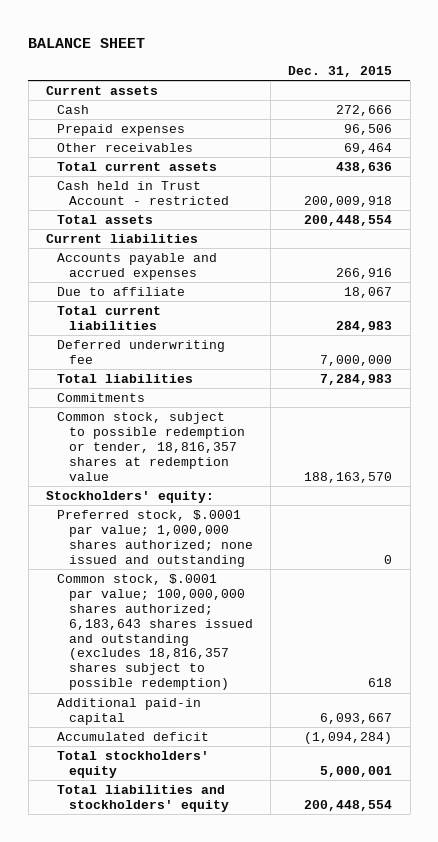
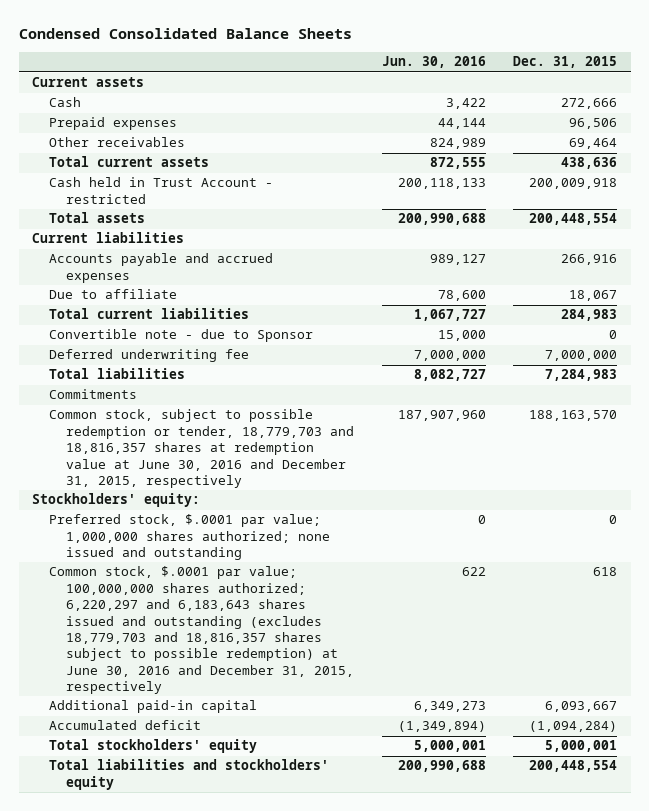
[28,38,146,49] BALANCE SHEET -> [18,27,352,39] Condensed Consolidated Balance Sheets
none -> [381,56,486,69] Jun. 30, 2016
none -> [49,329,314,343] Convertible note - due to Sponsor
[57,411,245,481] Common stock, subject to possible redemption or tender, 18,816,357 shares at redemption value -> [49,409,355,488] Common stock, subject to possible redemption or tender, 18,779,703 and 18,816,357 shares at redemption value at June 30, 2016 and December 31, 2015, respectively
[57,573,253,691] Common stock, $.0001 par value; 100,000,000 shares authorized; 6,183,643 shares issued and outstanding (excludes 18,816,357 shares subject to possible redemption) -> [49,566,355,694] Common stock, $.0001 par value; 100,000,000 shares authorized; 6,220,297 and 6,183,643 shares issued and outstanding (excludes 18,779,703 and 18,816,357 shares subject to possible redemption) at June 30, 2016 and December 31, 2015, respectively

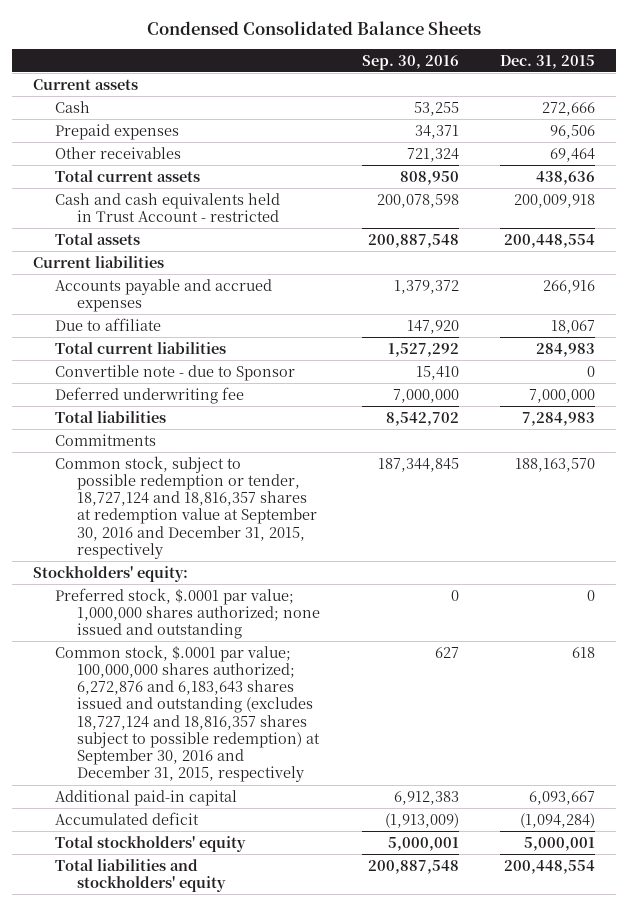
[381,56,486,69] Jun. 30, 2016 -> none
none -> [361,54,459,70] Sep. 30, 2016
[49,177,274,204] Cash held in Trust Account - restricted -> [55,192,281,222] Cash and cash equivalents held in Trust Account - restricted
[49,409,355,488] Common stock, subject to possible redemption or tender, 18,779,703 and 18,816,357 shares at redemption value at June 30, 2016 and December 31, 2015, respectively -> [55,455,317,559] Common stock, subject to possible redemption or tender, 18,727,124 and 18,816,357 shares at redemption value at September 30, 2016 and December 31, 2015, respectively
[49,566,355,694] Common stock, $.0001 par value; 100,000,000 shares authorized; 6,220,297 and 6,183,643 shares issued and outstanding (excludes 18,779,703 and 18,816,357 shares subject to possible redemption) at June 30, 2016 and December 31, 2015, respectively -> [55,644,320,783] Common stock, $.0001 par value; 100,000,000 shares authorized; 6,272,876 and 6,183,643 shares issued and outstanding (excludes 18,727,124 and 18,816,357 shares subject to possible redemption) at September 30, 2016 and December 31, 2015, respectively

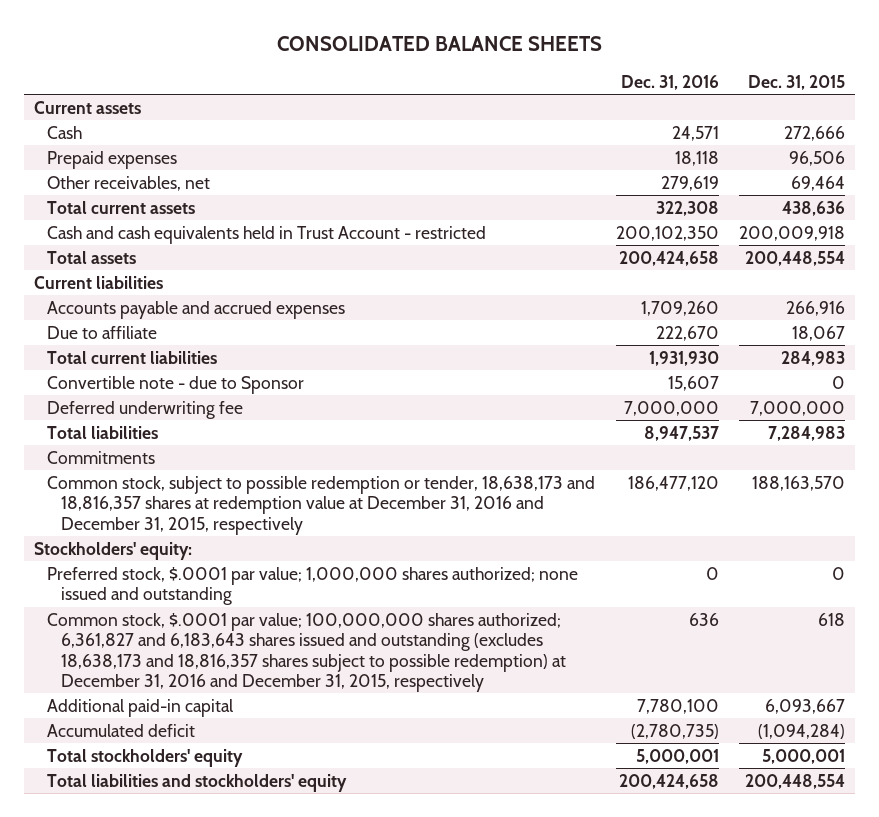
[147,20,482,35] Condensed Consolidated Balance Sheets -> [277,36,603,52] CONSOLIDATED BALANCE SHEETS
[361,54,459,70] Sep. 30, 2016 -> none
none -> [620,74,719,90] Dec. 31, 2016
[55,146,182,159] Other receivables -> [47,175,211,191] Other receivables, net
[55,455,317,559] Common stock, subject to possible redemption or tender, 18,727,124 and 18,816,357 shares at redemption value at September 30, 2016 and December 31, 2015, respectively -> [47,475,596,535] Common stock, subject to possible redemption or tender, 18,638,173 and 18,816,357 shares at redemption value at December 31, 2016 and December 31, 2015, respectively
[55,644,320,783] Common stock, $.0001 par value; 100,000,000 shares authorized; 6,272,876 and 6,183,643 shares issued and outstanding (excludes 18,727,124 and 18,816,357 shares subject to possible redemption) at September 30, 2016 and December 31, 2015, respectively -> [47,612,566,693] Common stock, $.0001 par value; 100,000,000 shares authorized; 6,361,827 and 6,183,643 shares issued and outstanding (excludes 18,638,173 and 18,816,357 shares subject to possible redemption) at December 31, 2016 and December 31, 2015, respectively

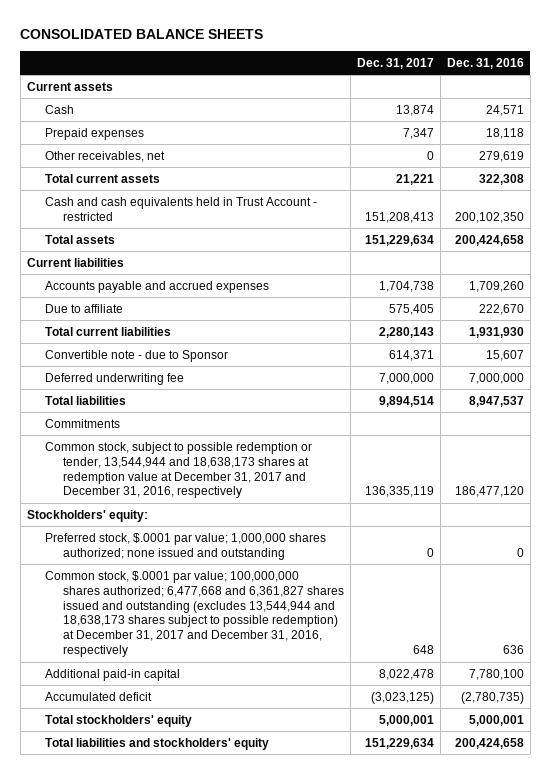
[747,74,845,90] Dec. 31, 2015 -> none
none -> [357,57,435,69] Dec. 31, 2017
[47,475,596,535] Common stock, subject to possible redemption or tender, 18,638,173 and 18,816,357 shares at redemption value at December 31, 2016 and December 31, 2015, respectively -> [44,441,312,499] Common stock, subject to possible redemption or tender, 13,544,944 and 18,638,173 shares at redemption value at December 31, 2017 and December 31, 2016, respectively
[47,612,566,693] Common stock, $.0001 par value; 100,000,000 shares authorized; 6,361,827 and 6,183,643 shares issued and outstanding (excludes 18,638,173 and 18,816,357 shares subject to possible redemption) at December 31, 2016 and December 31, 2015, respectively -> [44,570,345,658] Common stock, $.0001 par value; 100,000,000 shares authorized; 6,477,668 and 6,361,827 shares issued and outstanding (excludes 13,544,944 and 18,638,173 shares subject to possible redemption) at December 31, 2017 and December 31, 2016, respectively

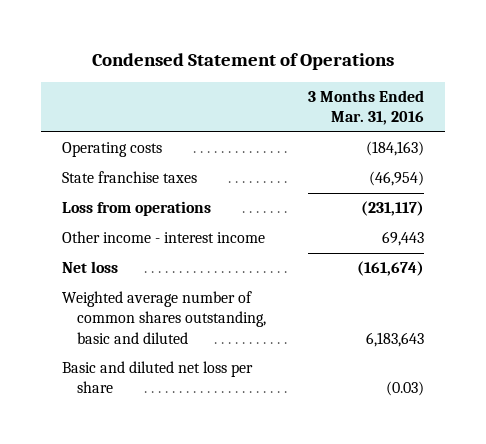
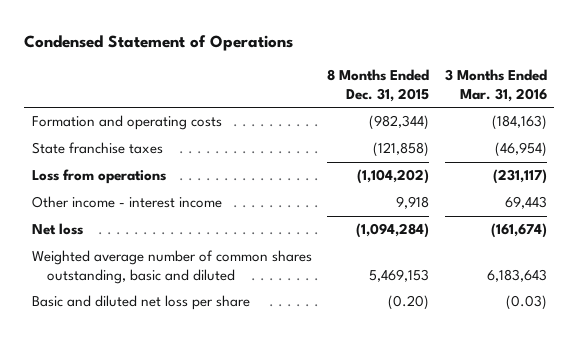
none -> [327,69,430,102] 8 Months Ended Dec. 31, 2015
[62,142,163,158] Operating costs -> [31,115,222,131] Formation and operating costs

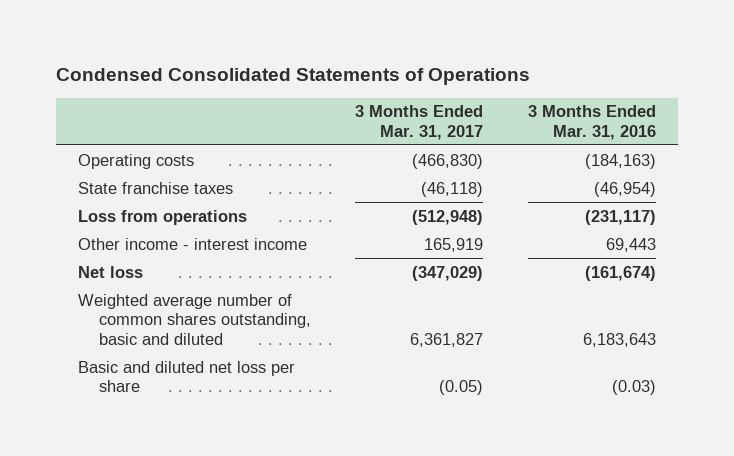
[23,34,293,51] Condensed Statement of Operations -> [55,68,530,86] Condensed Consolidated Statements of Operations
[327,69,430,102] 8 Months Ended Dec. 31, 2015 -> none
none -> [355,105,484,140] 3 Months Ended Mar. 31, 2017
[31,115,222,131] Formation and operating costs -> [77,153,194,169] Operating costs

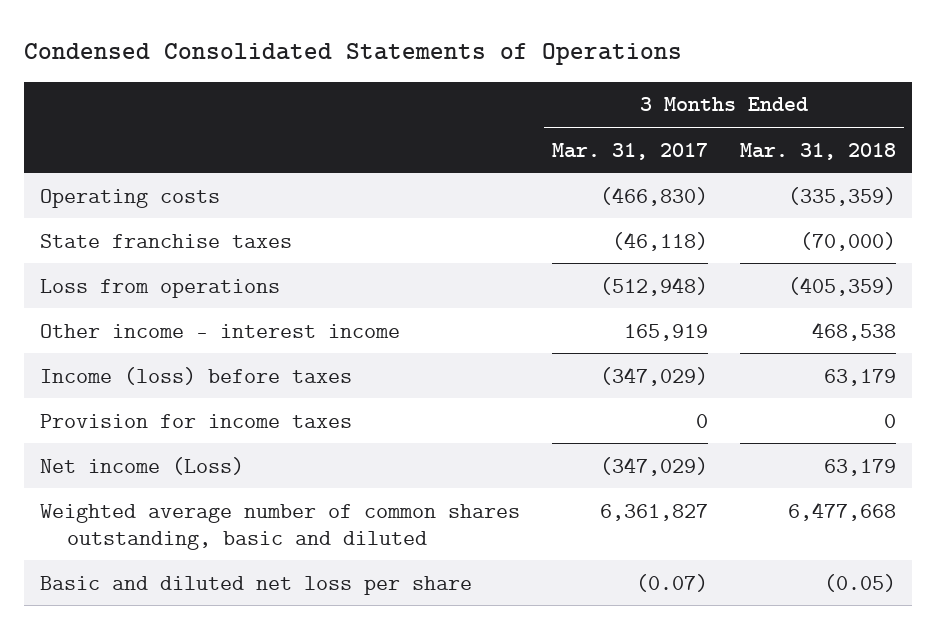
[527,105,656,140] 3 Months Ended Mar. 31, 2016 -> none
none -> [739,142,896,160] Mar. 31, 2018
none -> [39,366,352,385] Income (loss) before taxes
none -> [39,413,352,428] Provision for income taxes
[77,265,143,278] Net loss -> [39,456,244,475] Net income (Loss)
[439,380,484,396] (0.05) -> [635,573,708,592] (0.07)

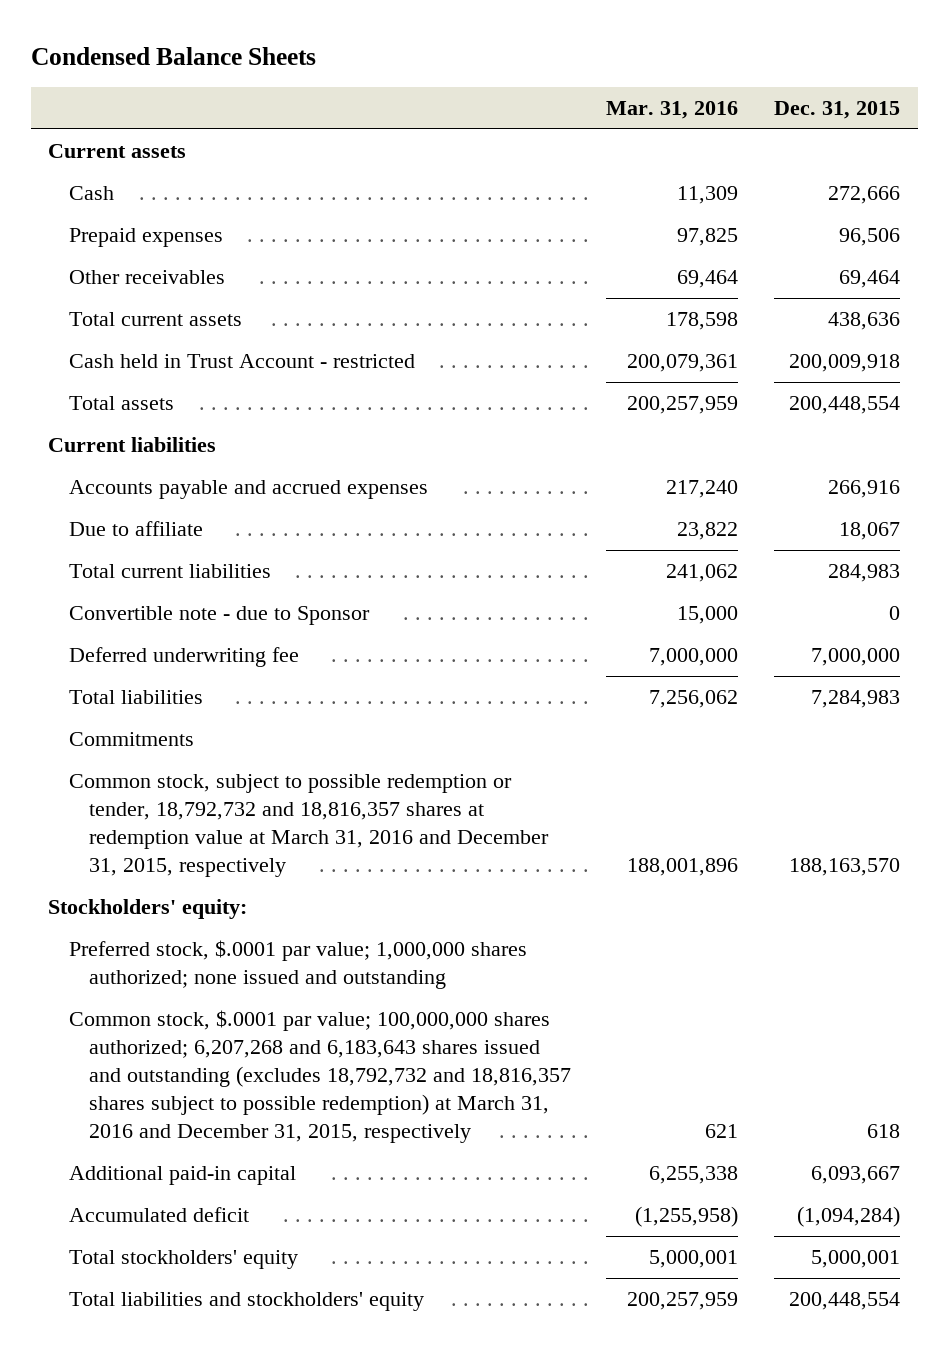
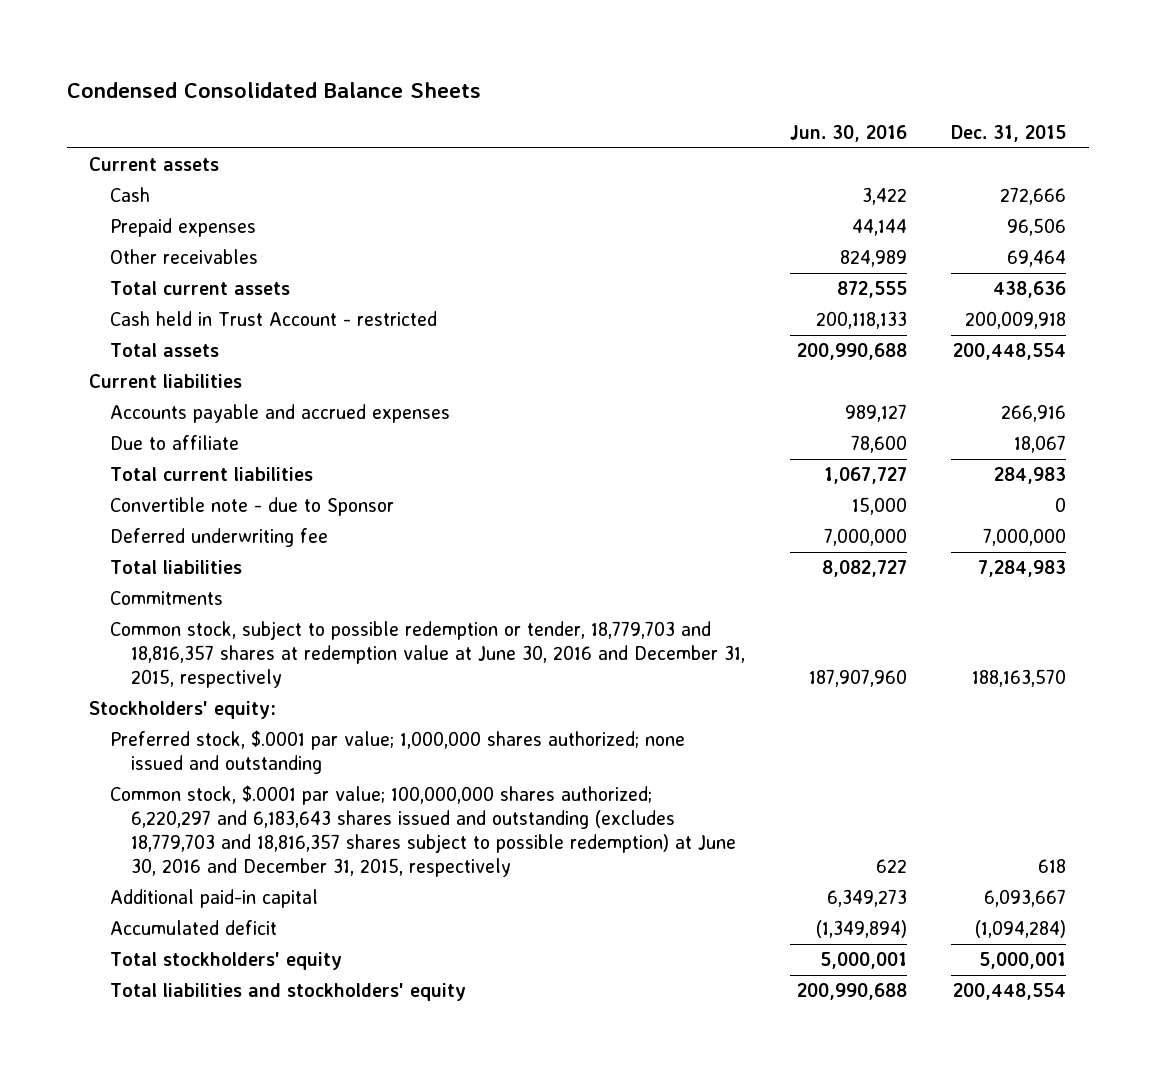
[30,46,316,65] Condensed Balance Sheets -> [66,81,481,98] Condensed Consolidated Balance Sheets
[606,100,739,119] Mar. 31, 2016 -> none
none -> [789,125,907,143] Jun. 30, 2016
[68,774,549,878] Common stock, subject to possible redemption or tender, 18,792,732 and 18,816,357 shares at redemption value at March 31, 2016 and December 31, 2015, respectively -> [109,620,745,689] Common stock, subject to possible redemption or tender, 18,779,703 and 18,816,357 shares at redemption value at June 30, 2016 and December 31, 2015, respectively
[68,1010,571,1144] Common stock, $.0001 par value; 100,000,000 shares authorized; 6,207,268 and 6,183,643 shares issued and outstanding (excludes 18,792,732 and 18,816,357 shares subject to possible redemption) at March 31, 2016 and December 31, 2015, respectively -> [109,784,736,878] Common stock, $.0001 par value; 100,000,000 shares authorized; 6,220,297 and 6,183,643 shares issued and outstanding (excludes 18,779,703 and 18,816,357 shares subject to possible redemption) at June 30, 2016 and December 31, 2015, respectively

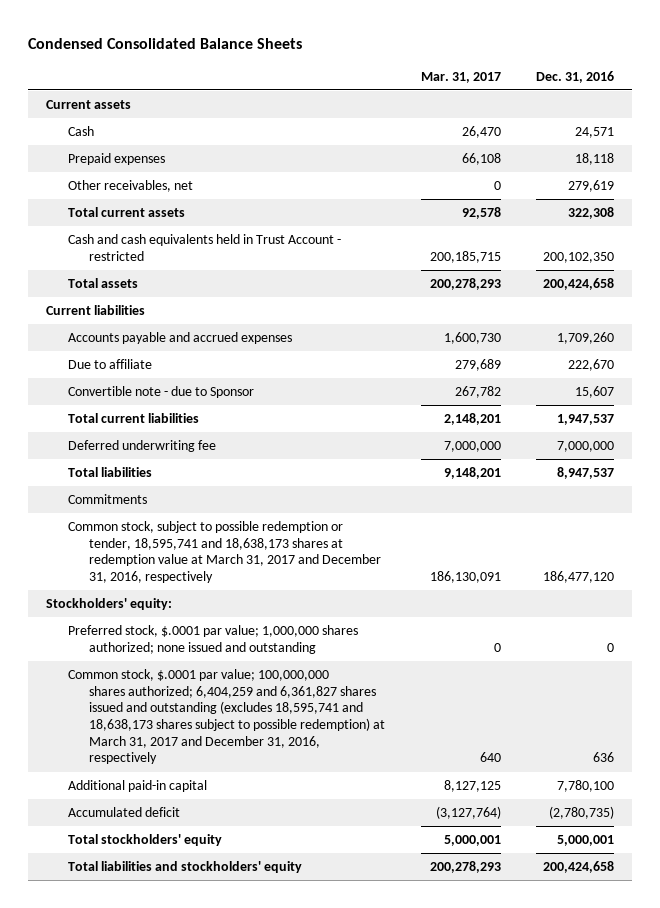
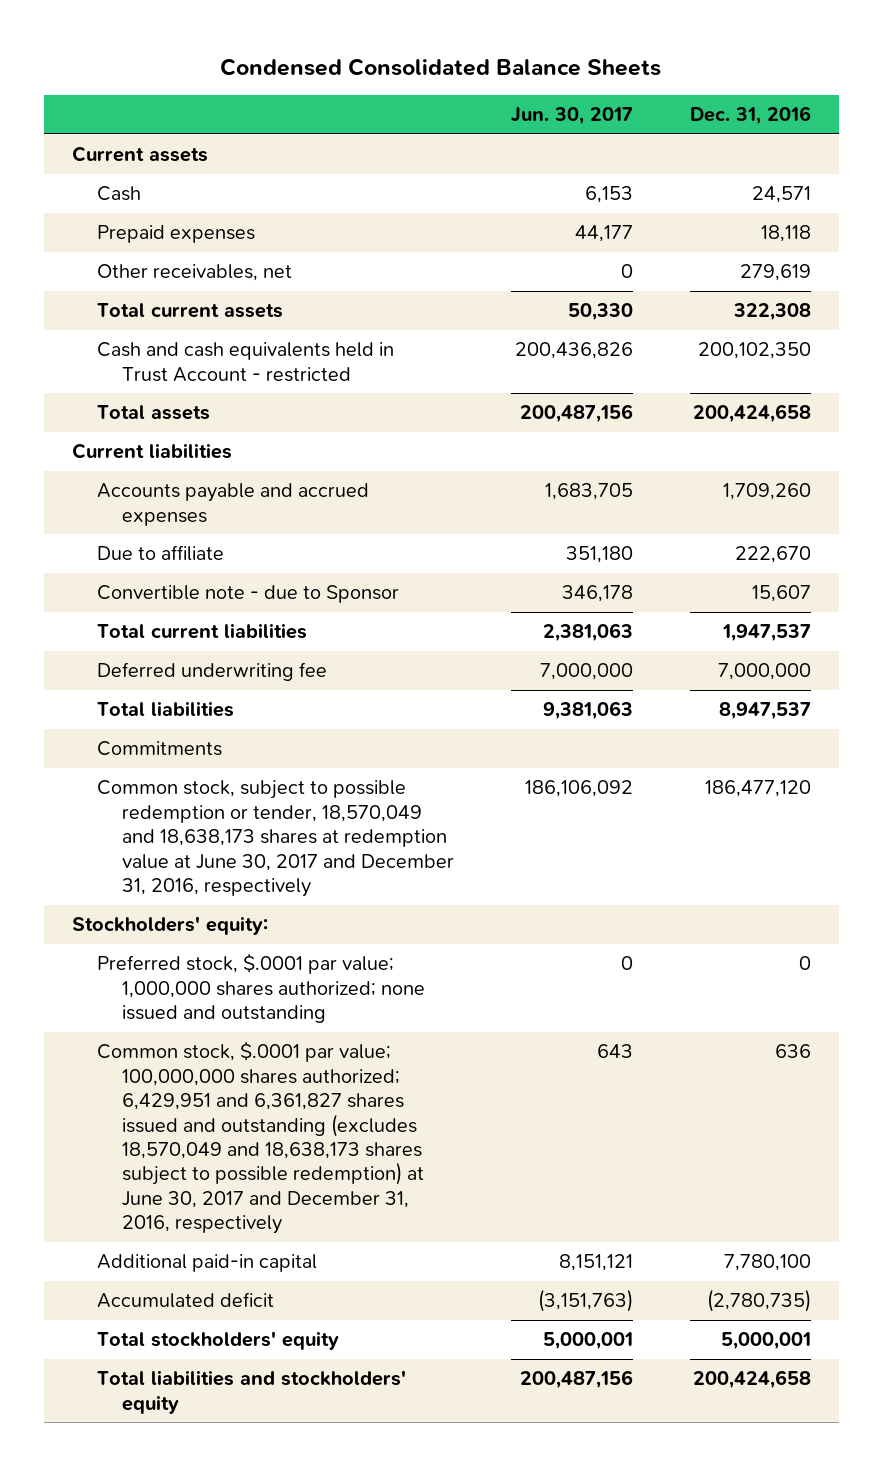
[420,71,501,83] Mar. 31, 2017 -> none
none -> [510,107,633,126] Jun. 30, 2017
[67,520,382,583] Common stock, subject to possible redemption or tender, 18,595,741 and 18,638,173 shares at redemption value at March 31, 2017 and December 31, 2016, respectively -> [97,780,454,897] Common stock, subject to possible redemption or tender, 18,570,049 and 18,638,173 shares at redemption value at June 30, 2017 and December 31, 2016, respectively
[67,668,386,765] Common stock, $.0001 par value; 100,000,000 shares authorized; 6,404,259 and 6,361,827 shares issued and outstanding (excludes 18,595,741 and 18,638,173 shares subject to possible redemption) at March 31, 2017 and December 31, 2016, respectively -> [97,1041,424,1235] Common stock, $.0001 par value; 100,000,000 shares authorized; 6,429,951 and 6,361,827 shares issued and outstanding (excludes 18,570,049 and 18,638,173 shares subject to possible redemption) at June 30, 2017 and December 31, 2016, respectively

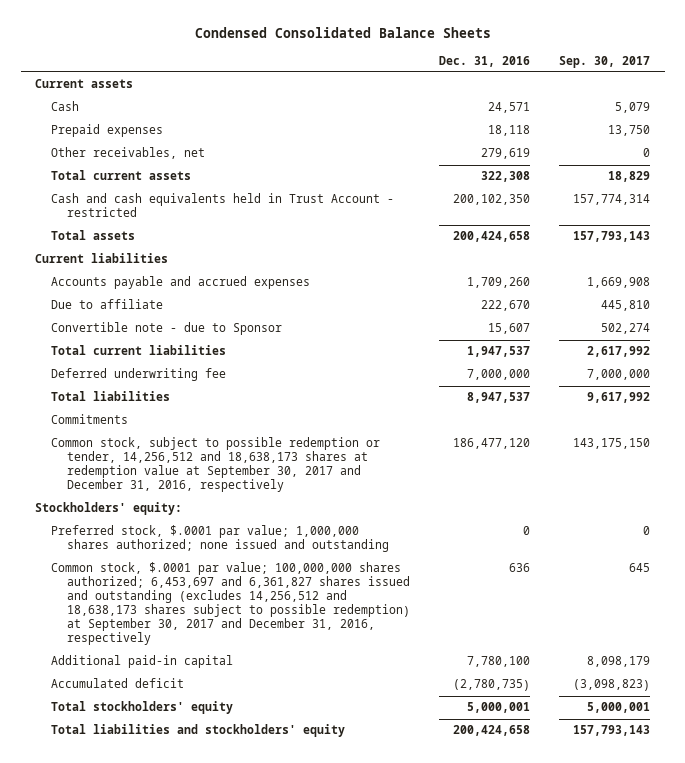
[510,107,633,126] Jun. 30, 2017 -> none
none -> [559,55,651,68] Sep. 30, 2017
[97,780,454,897] Common stock, subject to possible redemption or tender, 18,570,049 and 18,638,173 shares at redemption value at June 30, 2017 and December 31, 2016, respectively -> [51,437,381,493] Common stock, subject to possible redemption or tender, 14,256,512 and 18,638,173 shares at redemption value at September 30, 2017 and December 31, 2016, respectively
[97,1041,424,1235] Common stock, $.0001 par value; 100,000,000 shares authorized; 6,429,951 and 6,361,827 shares issued and outstanding (excludes 18,570,049 and 18,638,173 shares subject to possible redemption) at June 30, 2017 and December 31, 2016, respectively -> [51,562,411,646] Common stock, $.0001 par value; 100,000,000 shares authorized; 6,453,697 and 6,361,827 shares issued and outstanding (excludes 14,256,512 and 18,638,173 shares subject to possible redemption) at September 30, 2017 and December 31, 2016, respectively

